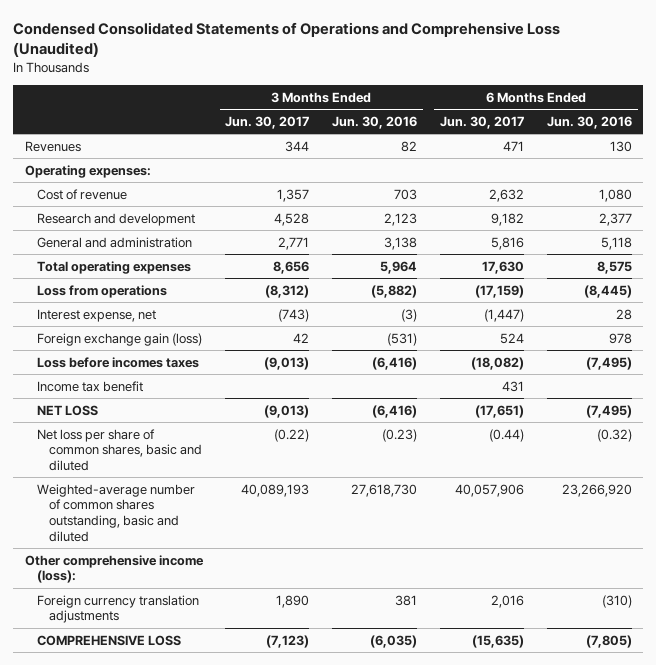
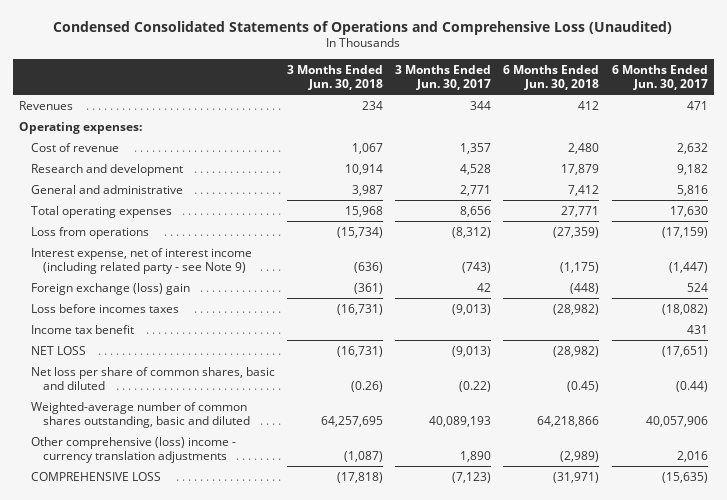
[332,116,418,130] Jun. 30, 2016 -> none
[546,116,632,130] Jun. 30, 2016 -> none
none -> [287,65,384,91] 3 Months Ended Jun. 30, 2018
none -> [503,65,600,91] 6 Months Ended Jun. 30, 2018
[37,236,193,248] General and administration -> [31,184,184,194] General and administrative
[37,308,157,322] Interest expense, net -> [31,247,253,274] Interest expense, net of interest income (including related party - see Note 9)
[37,332,203,346] Foreign exchange gain (loss) -> [31,282,191,295] Foreign exchange (loss) gain
[24,554,204,584] Other comprehensive income (loss): -> none
[37,594,200,624] Foreign currency translation adjustments -> [31,436,237,463] Other comprehensive (loss) income - currency translation adjustments

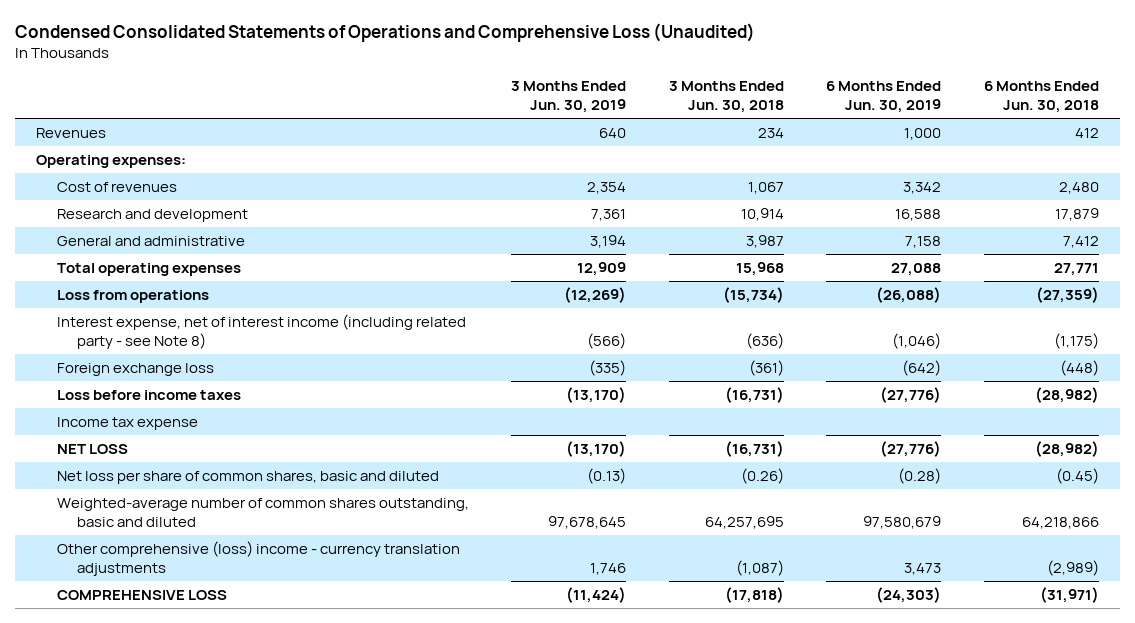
[395,65,492,91] 3 Months Ended Jun. 30, 2017 -> none
[611,65,708,91] 6 Months Ended Jun. 30, 2017 -> none
none -> [511,81,627,114] 3 Months Ended Jun. 30, 2019
none -> [826,81,942,114] 6 Months Ended Jun. 30, 2019
[31,142,120,152] Cost of revenue -> [56,181,177,192] Cost of revenues
[31,247,253,274] Interest expense, net of interest income (including related party - see Note 9) -> [56,313,466,349] Interest expense, net of interest income (including related party - see Note 8)
[31,282,191,295] Foreign exchange (loss) gain -> [56,362,214,376] Foreign exchange loss
[31,303,180,313] Loss before incomes taxes -> [56,389,241,400] Loss before income taxes
[31,324,135,334] Income tax benefit -> [56,416,198,430] Income tax expense

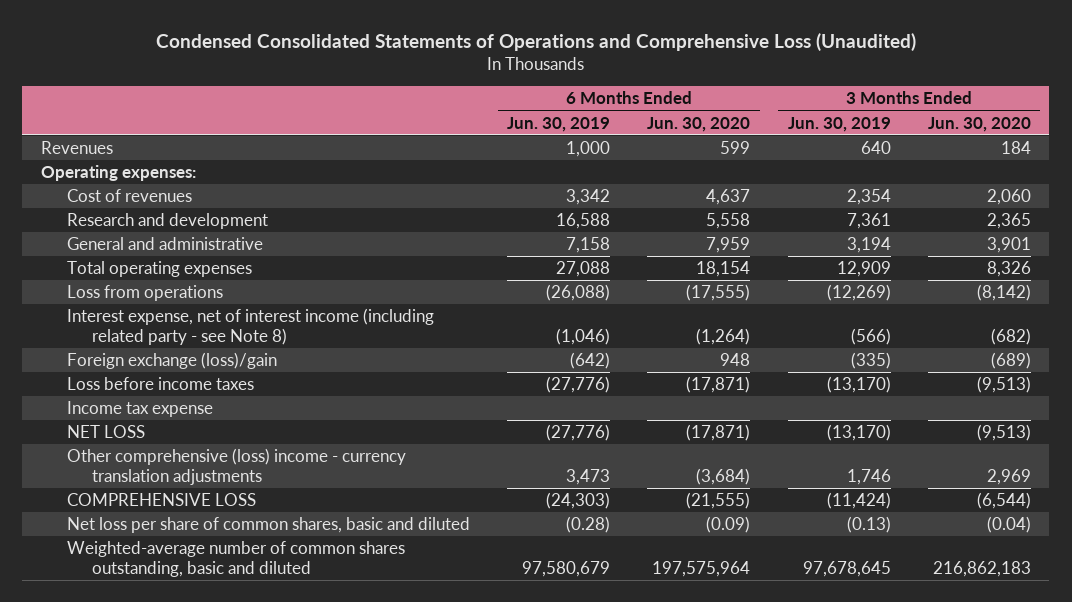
[668,81,784,114] 3 Months Ended Jun. 30, 2018 -> none
[983,81,1099,114] 6 Months Ended Jun. 30, 2018 -> none
none -> [647,116,751,132] Jun. 30, 2020
none -> [927,116,1031,132] Jun. 30, 2020
[56,362,214,376] Foreign exchange loss -> [66,352,277,370] Foreign exchange (loss)/gain
[56,470,439,484] Net loss per share of common shares, basic and diluted -> [66,517,470,534] Net loss per share of common shares, basic and diluted
[56,497,469,527] Weighted-average number of common shares outstanding, basic and diluted -> [66,541,405,578] Weighted-average number of common shares outstanding, basic and diluted

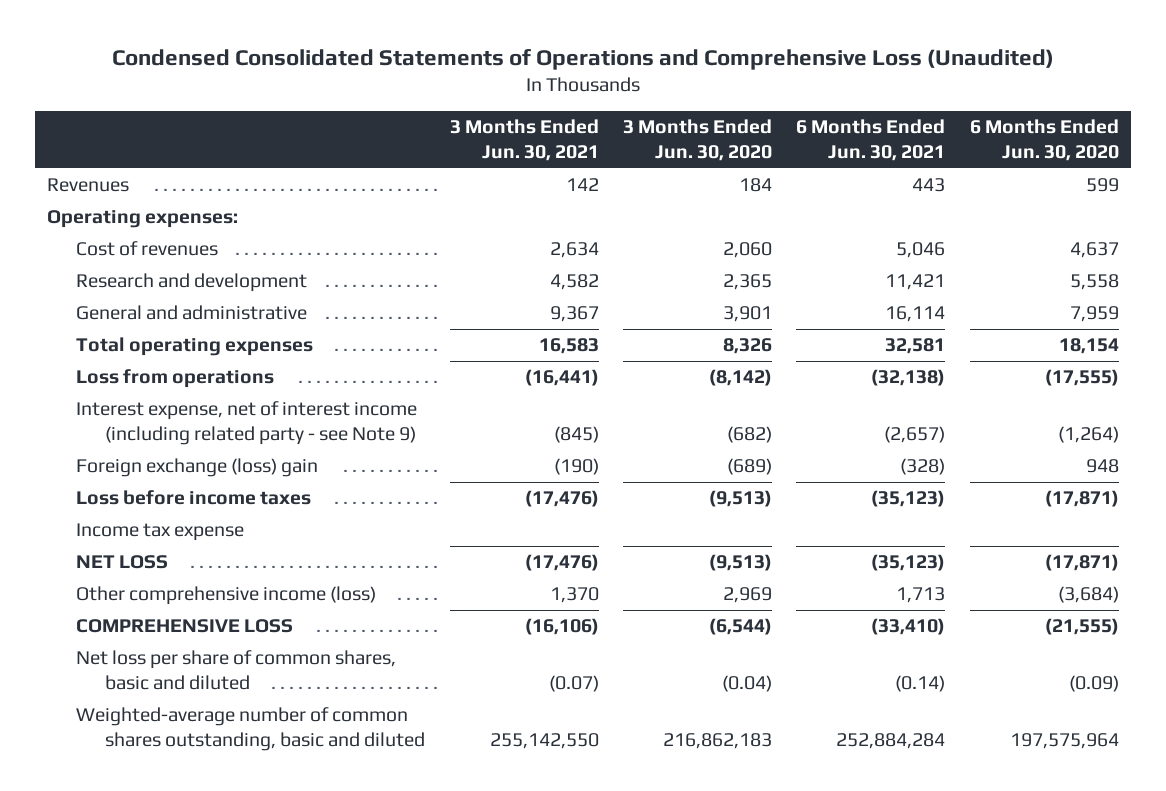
[506,116,610,132] Jun. 30, 2019 -> none
[787,116,891,132] Jun. 30, 2019 -> none
none -> [449,119,599,161] 3 Months Ended Jun. 30, 2021
none -> [796,119,946,161] 6 Months Ended Jun. 30, 2021
[66,308,434,346] Interest expense, net of interest income (including related party - see Note 8) -> [76,401,418,446] Interest expense, net of interest income (including related party - see Note 9)
[66,352,277,370] Foreign exchange (loss)/gain -> [76,458,319,478] Foreign exchange (loss) gain
[66,448,406,486] Other comprehensive (loss) income - currency translation adjustments -> [76,586,377,606] Other comprehensive income (loss)

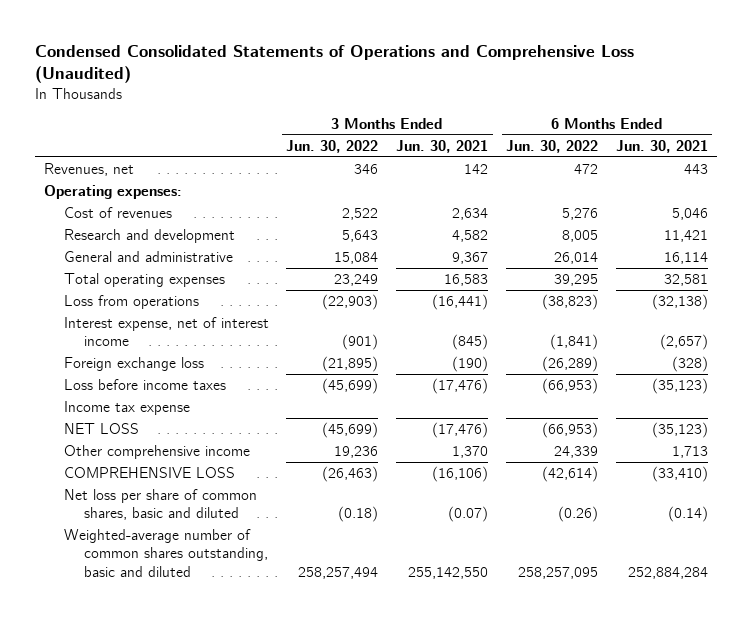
[623,119,773,161] 3 Months Ended Jun. 30, 2020 -> none
[969,119,1119,161] 6 Months Ended Jun. 30, 2020 -> none
none -> [286,139,379,153] Jun. 30, 2022
none -> [505,139,598,153] Jun. 30, 2022
[46,178,129,193] Revenues -> [43,162,134,176] Revenues, net
[76,401,418,446] Interest expense, net of interest income (including related party - see Note 9) -> [63,316,269,347] Interest expense, net of interest income
[76,458,319,478] Foreign exchange (loss) gain -> [63,356,204,371] Foreign exchange loss
[76,586,377,606] Other comprehensive income (loss) -> [63,444,250,459] Other comprehensive income

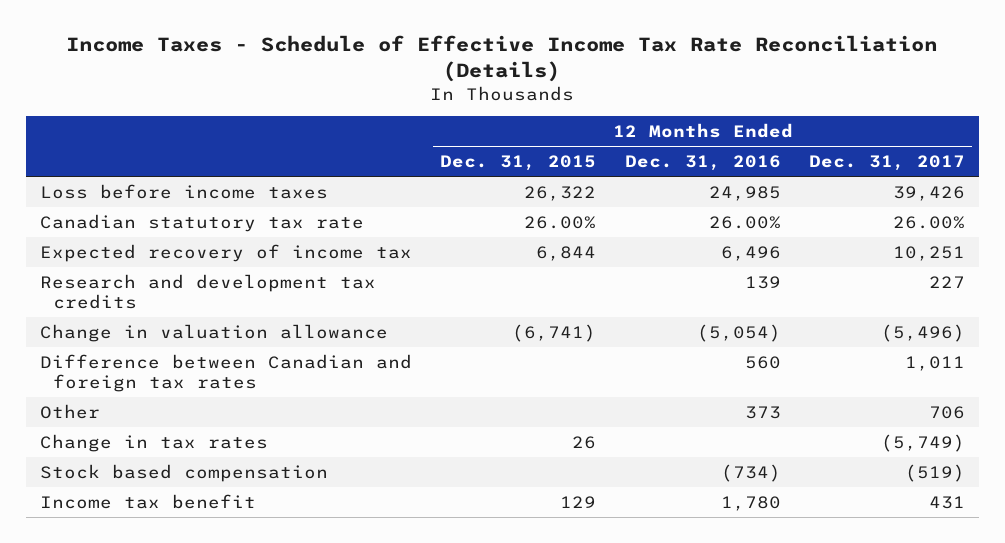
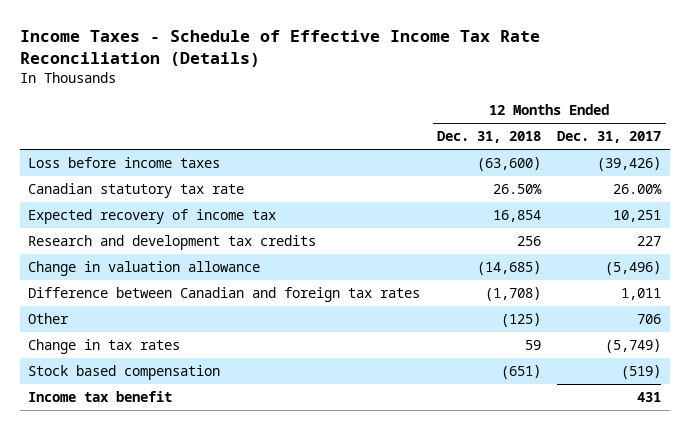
[440,155,597,172] Dec. 31, 2015 -> none
[624,155,781,172] Dec. 31, 2016 -> none
none -> [436,131,541,144] Dec. 31, 2018
[893,185,966,201] 39,426 -> [597,157,662,172] (39,426)

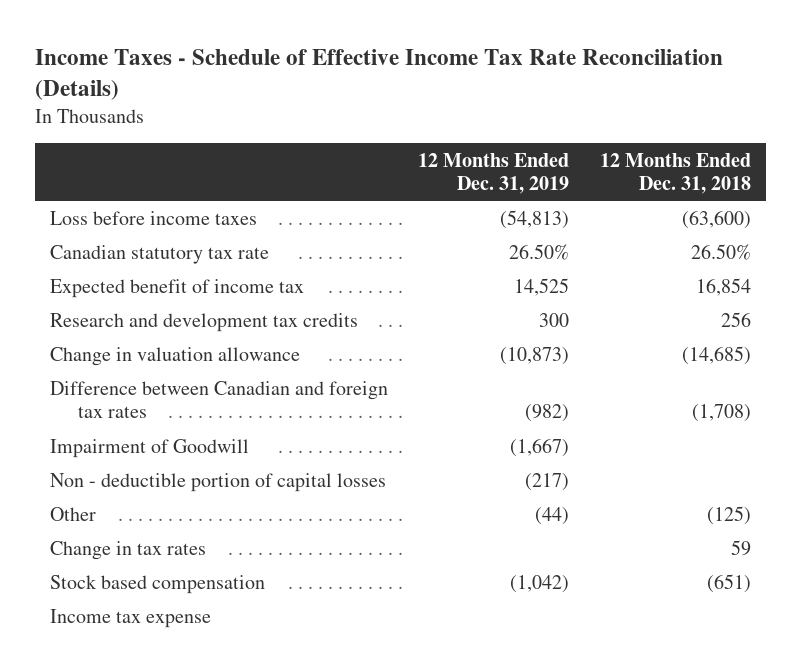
[557,131,662,144] Dec. 31, 2017 -> none
none -> [418,152,570,194] 12 Months Ended Dec. 31, 2019
[28,209,277,225] Expected recovery of income tax -> [49,278,304,298] Expected benefit of income tax
none -> [49,438,249,458] Impairment of Goodwill
none -> [49,472,386,492] Non - deductible portion of capital losses
[28,391,173,403] Income tax benefit -> [49,608,211,628] Income tax expense

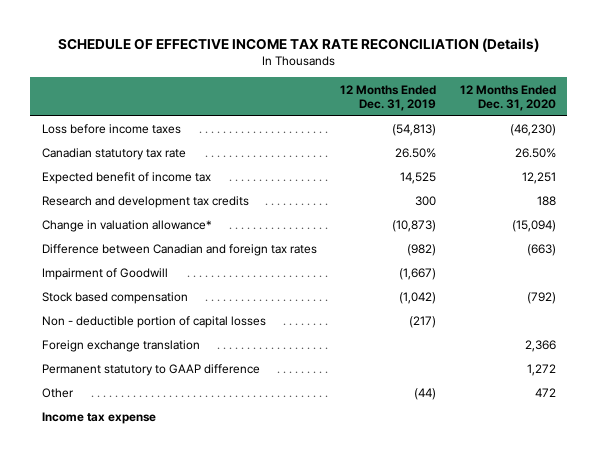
[34,49,723,101] Income Taxes - Schedule of Effective Income Tax Rate Reconciliation (Details) -> [57,37,539,52] SCHEDULE OF EFFECTIVE INCOME TAX RATE RECONCILIATION (Details)
[599,152,751,194] 12 Months Ended Dec. 31, 2018 -> none
none -> [459,84,556,112] 12 Months Ended Dec. 31, 2020
[49,346,300,366] Change in valuation allowance -> [41,220,212,233] Change in valuation allowance*
[49,574,265,594] Stock based compensation -> [41,292,188,305] Stock based compensation
none -> [41,340,200,353] Foreign exchange translation
none -> [41,364,260,377] Permanent statutory to GAAP difference
[49,540,206,560] Change in tax rates -> none

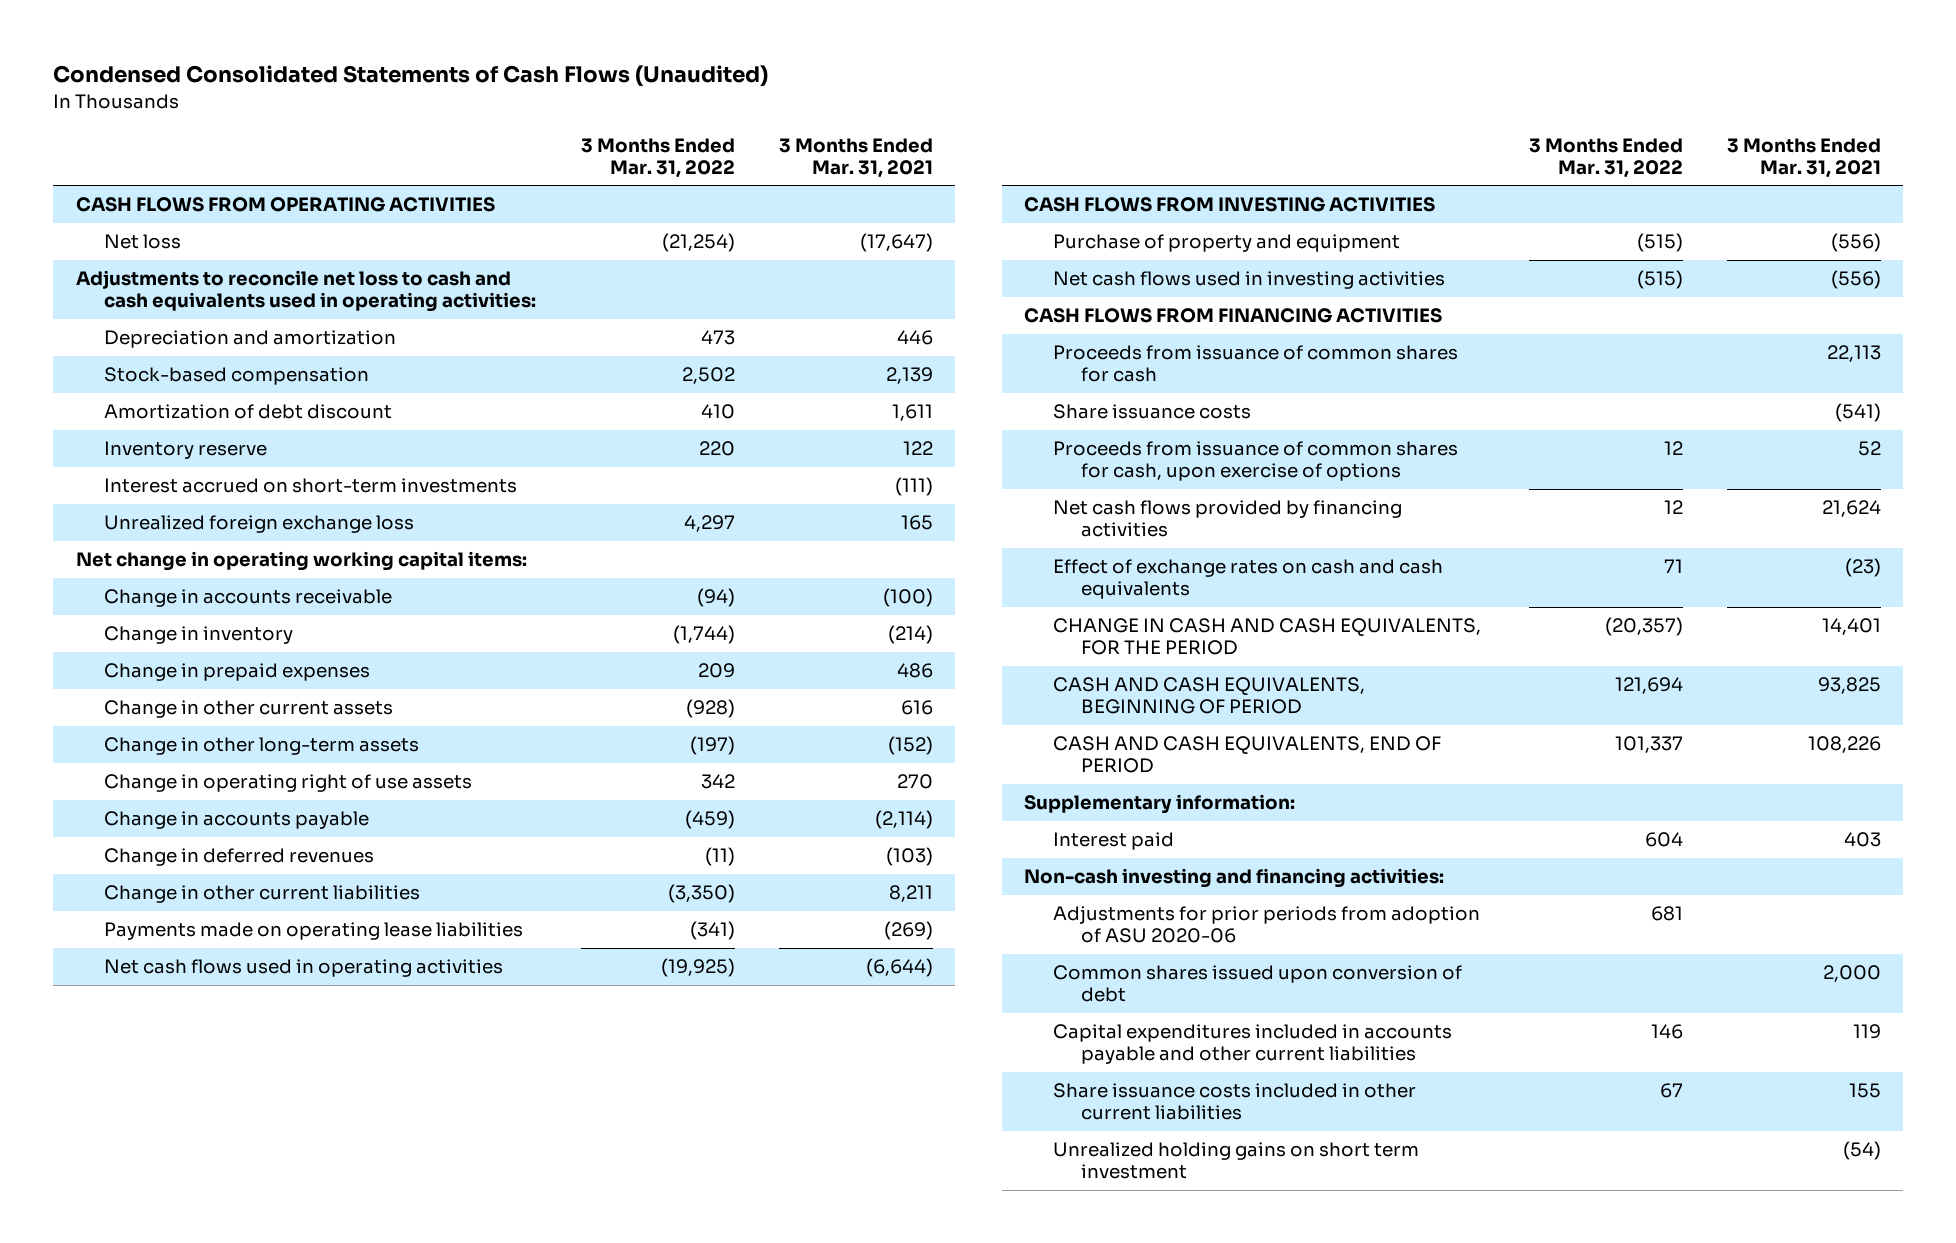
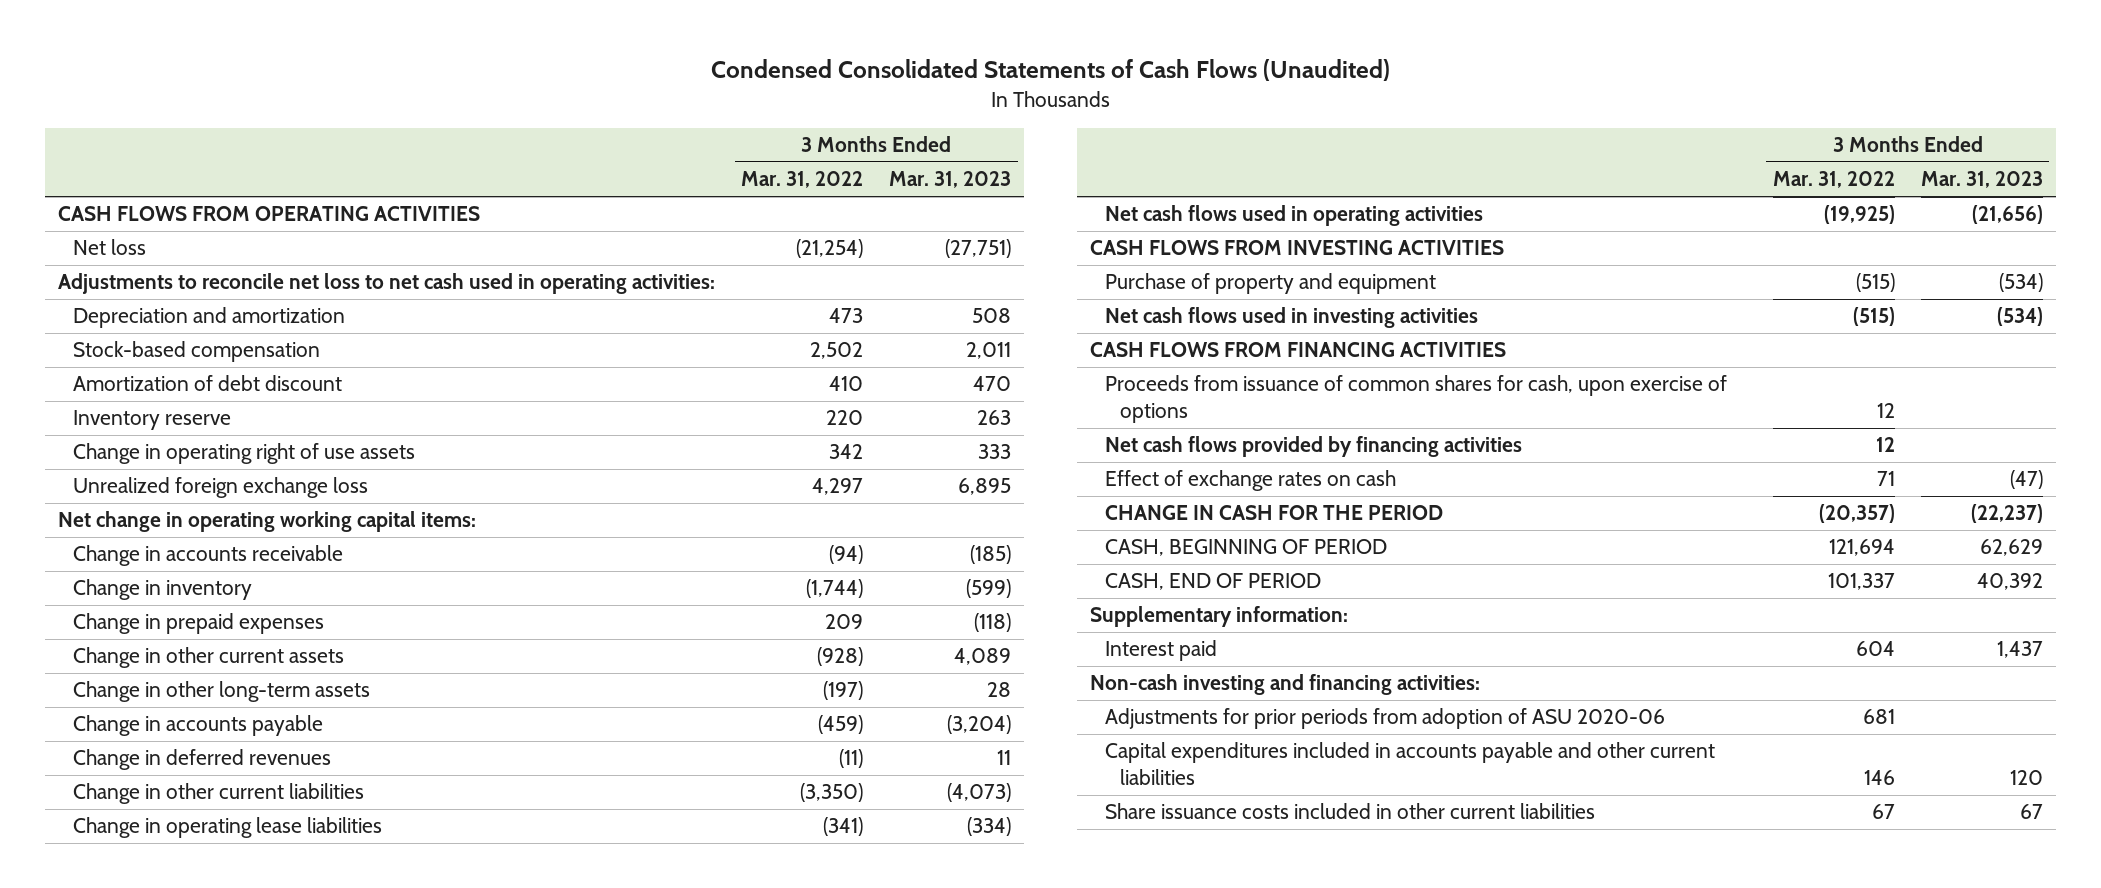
[778,137,933,178] 3 Months Ended Mar. 31, 2021 -> none
none -> [889,171,1012,189] Mar. 31, 2023
[75,270,537,313] Adjustments to reconcile net loss to cash and cash equivalents used in operating activities: -> [58,273,716,295] Adjustments to reconcile net loss to net cash used in operating activities:
[104,478,518,494] Interest accrued on short-term investments -> none
[104,774,473,793] Change in operating right of use assets -> [73,443,416,465] Change in operating right of use assets
[104,922,524,941] Payments made on operating lease liabilities -> [73,817,383,839] Change in operating lease liabilities
[1052,345,1458,383] Proceeds from issuance of common shares for cash -> none
[1052,404,1251,420] Share issuance costs -> none
[1052,559,1443,600] Effect of exchange rates on cash and cash equivalents -> [1105,470,1397,492] Effect of exchange rates on cash
[1052,618,1481,656] CHANGE IN CASH AND CASH EQUIVALENTS, FOR THE PERIOD -> [1105,505,1444,521] CHANGE IN CASH FOR THE PERIOD
[1052,677,1365,715] CASH AND CASH EQUIVALENTS, BEGINNING OF PERIOD -> [1105,539,1388,557] CASH, BEGINNING OF PERIOD
[1052,736,1441,774] CASH AND CASH EQUIVALENTS, END OF PERIOD -> [1105,573,1322,591] CASH, END OF PERIOD
[1052,965,1462,1003] Common shares issued upon conversion of debt -> none
[1052,1142,1419,1180] Unrealized holding gains on short term investment -> none

